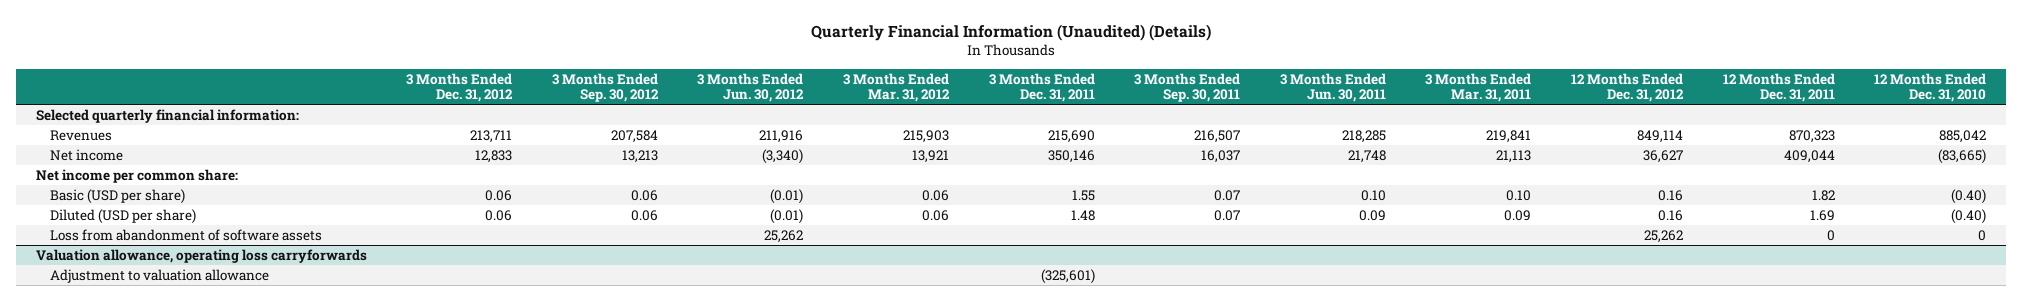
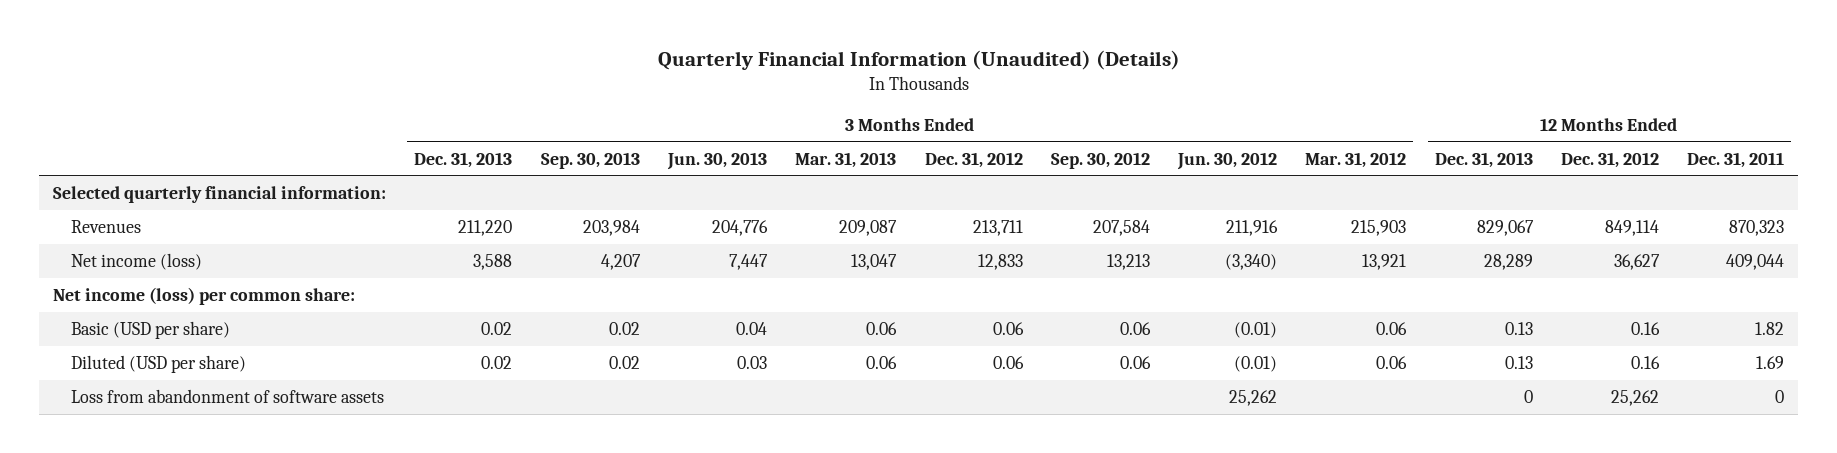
[988,72,1095,103] 3 Months Ended Dec. 31, 2011 -> none
[1134,72,1241,103] 3 Months Ended Sep. 30, 2011 -> none
[1279,72,1386,103] 3 Months Ended Jun. 30, 2011 -> none
[1425,72,1532,103] 3 Months Ended Mar. 31, 2011 -> none
[1874,72,1987,103] 12 Months Ended Dec. 31, 2010 -> none
none -> [414,151,513,168] Dec. 31, 2013
none -> [540,151,640,169] Sep. 30, 2013
none -> [666,151,767,170] Jun. 30, 2013
none -> [795,151,897,168] Mar. 31, 2013
none -> [1434,151,1533,168] Dec. 31, 2013
[50,148,124,161] Net income -> [71,252,203,270] Net income (loss)
[35,168,238,183] Net income per common share: -> [53,286,356,305] Net income (loss) per common share:
[35,248,367,263] Valuation allowance, operating loss carryforwards -> none
[50,268,270,283] Adjustment to valuation allowance -> none

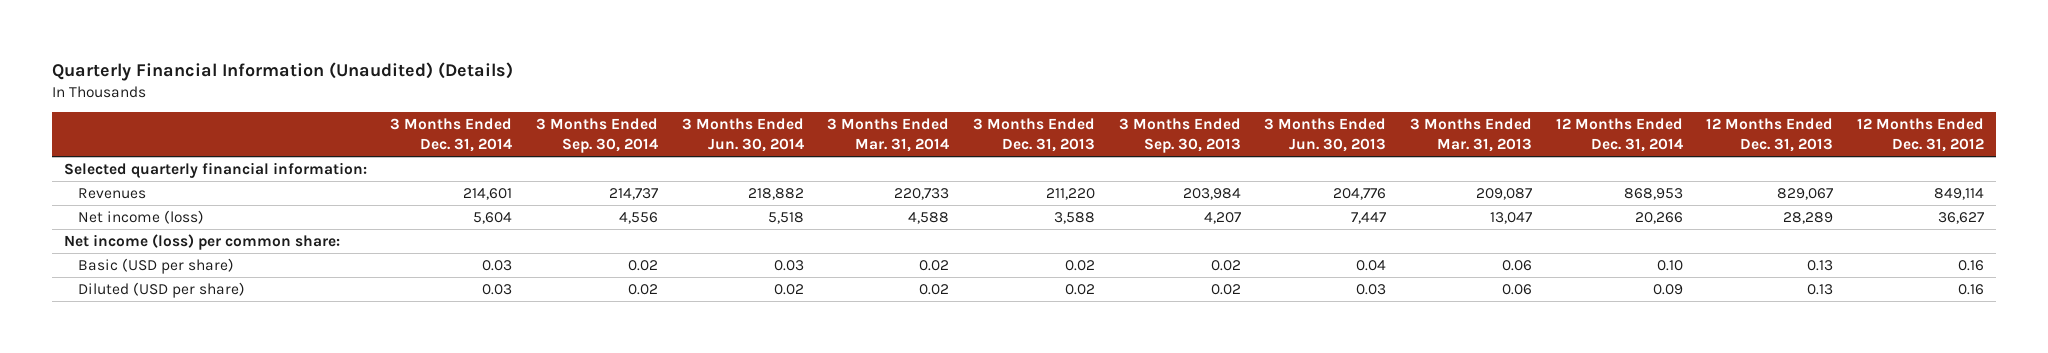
[924,151,1023,168] Dec. 31, 2012 -> none
[1050,151,1150,169] Sep. 30, 2012 -> none
[1177,151,1278,170] Jun. 30, 2012 -> none
[1305,151,1407,168] Mar. 31, 2012 -> none
[1687,151,1785,168] Dec. 31, 2011 -> none
none -> [390,118,513,152] 3 Months Ended Dec. 31, 2014
none -> [536,118,659,153] 3 Months Ended Sep. 30, 2014
none -> [681,118,804,152] 3 Months Ended Jun. 30, 2014
none -> [827,118,950,152] 3 Months Ended Mar. 31, 2014
none -> [1555,118,1683,152] 12 Months Ended Dec. 31, 2014
[71,388,385,403] Loss from abandonment of software assets -> none

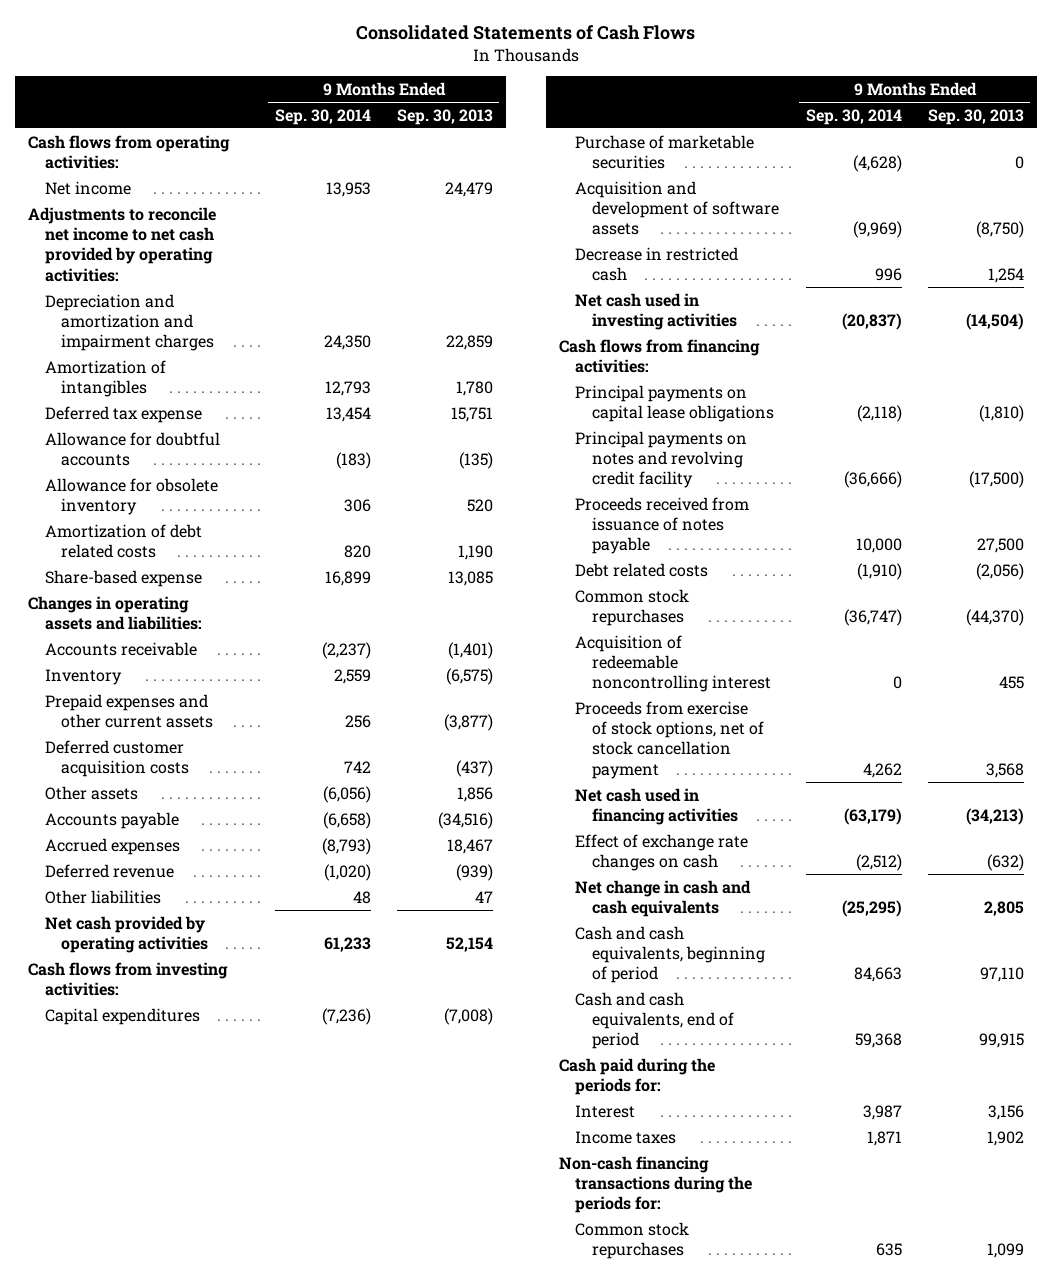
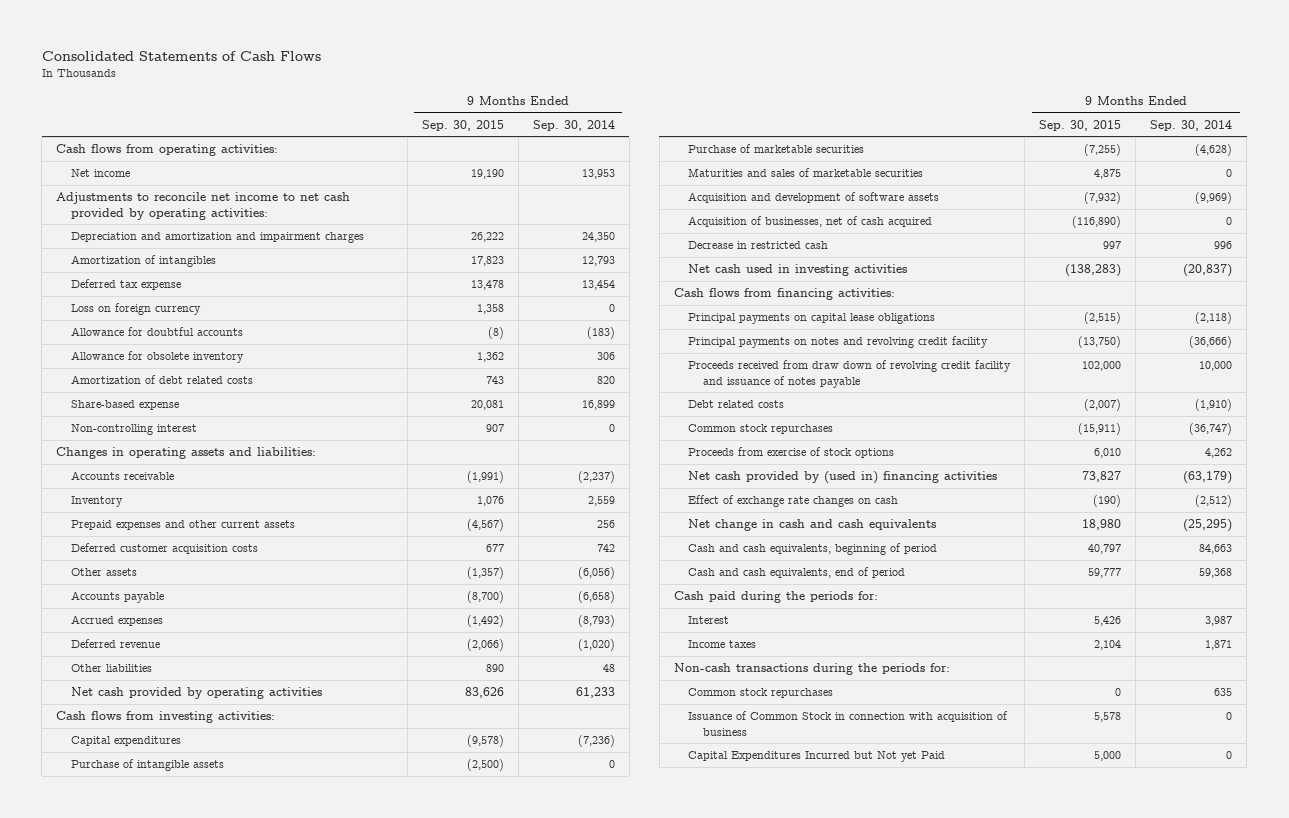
[396,108,493,125] Sep. 30, 2013 -> none
none -> [421,119,504,131] Sep. 30, 2015
none -> [70,302,201,315] Loss on foreign currency
none -> [70,423,197,435] Non-controlling interest
none -> [70,758,224,771] Purchase of intangible assets
none -> [688,167,924,177] Maturities and sales of marketable securities
none -> [688,215,933,227] Acquisition of businesses, net of cash acquired
[575,496,750,555] Proceeds received from issuance of notes payable -> [688,359,1012,388] Proceeds received from draw down of revolving credit facility and issuance of notes payable
[575,634,772,693] Acquisition of redeemable noncontrolling interest -> none
[575,700,765,779] Proceeds from exercise of stock options, net of stock cancellation payment -> [688,446,895,458] Proceeds from exercise of stock options
[575,787,739,825] Net cash used in financing activities -> [688,470,998,484] Net cash provided by (used in) financing activities
[558,1155,753,1214] Non-cash financing transactions during the periods for: -> [673,662,950,675] Non-cash transactions during the periods for:
none -> [688,710,1009,736] Issuance of Common Stock in connection with acquisition of business
none -> [688,750,946,762] Capital Expenditures Incurred but Not yet Paid

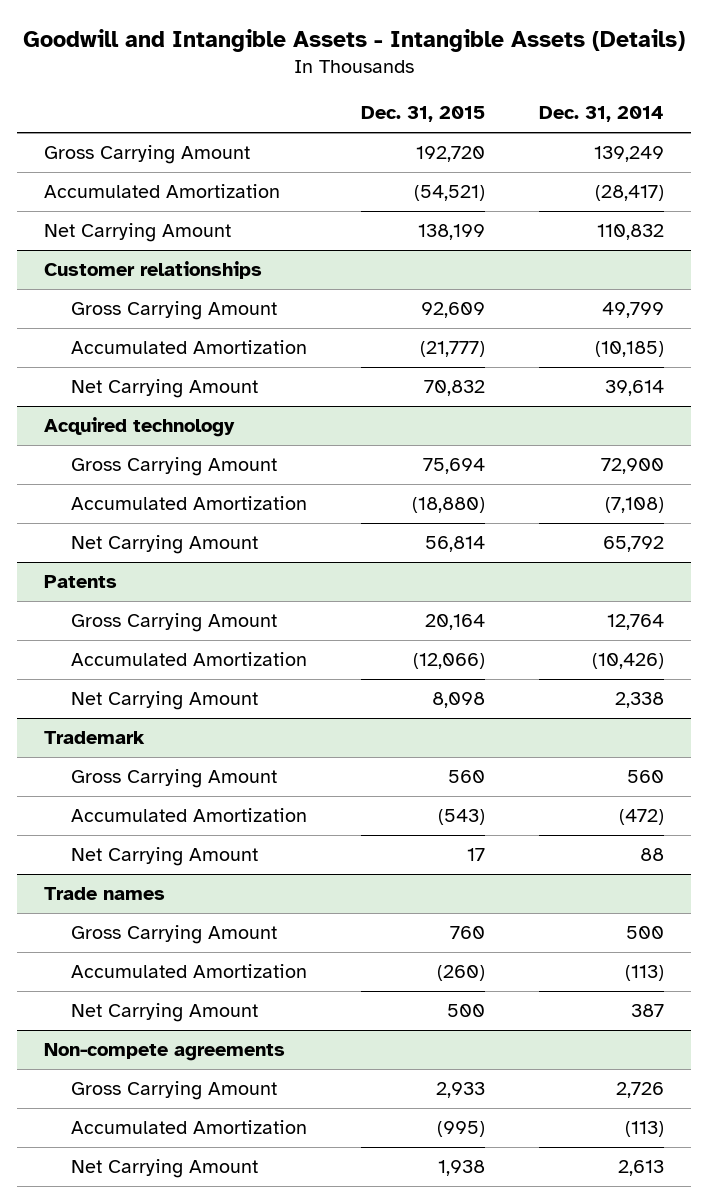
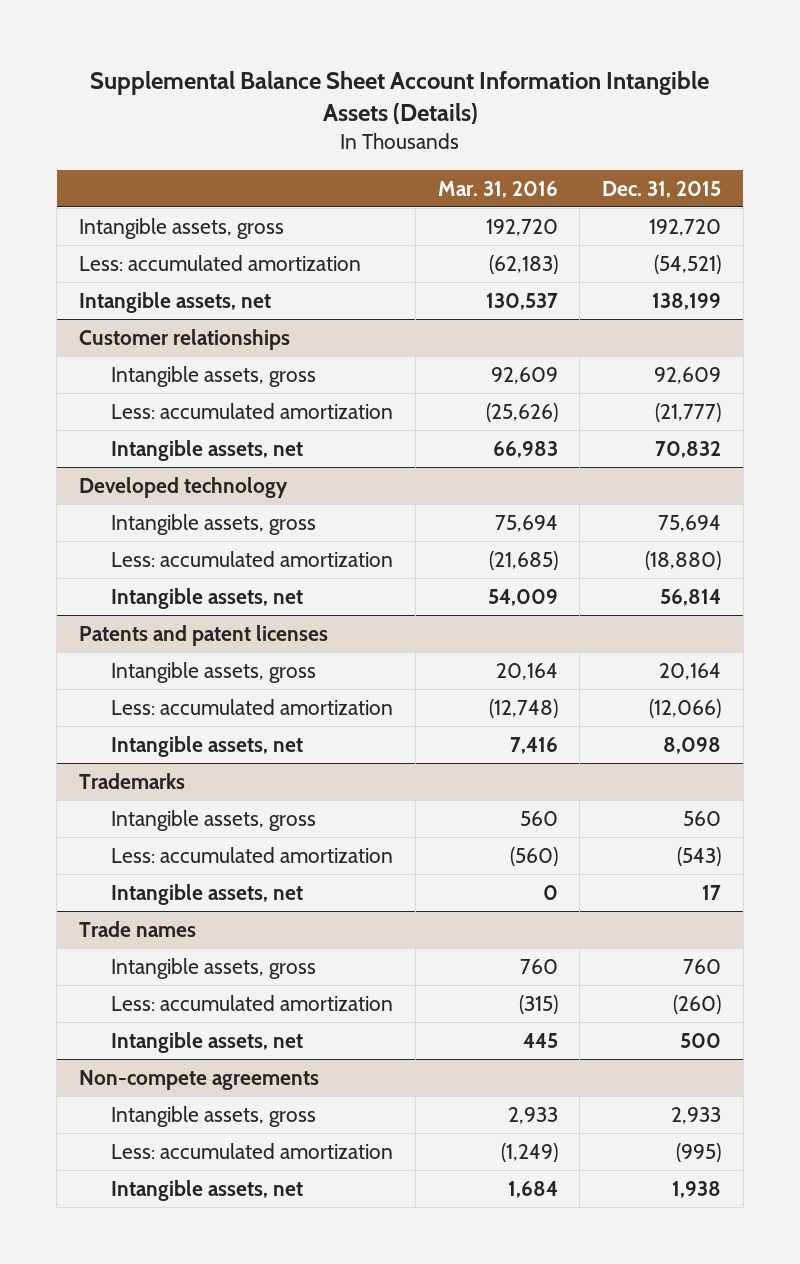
[22,29,685,53] Goodwill and Intangible Assets - Intangible Assets (Details) -> [90,70,710,125] Supplemental Balance Sheet Account Information Intangible Assets (Details)
[538,106,664,123] Dec. 31, 2014 -> none
none -> [437,180,558,198] Mar. 31, 2016
[43,145,250,165] Gross Carrying Amount -> [78,217,284,239] Intangible assets, gross
[43,184,280,199] Accumulated Amortization -> [78,254,361,271] Less: accumulated amortization
[43,223,231,243] Net Carrying Amount -> [78,291,271,313] Intangible assets, net
[70,301,277,321] Gross Carrying Amount -> [110,365,316,387] Intangible assets, gross
[70,340,307,355] Accumulated Amortization -> [110,402,393,419] Less: accumulated amortization
[70,379,258,399] Net Carrying Amount -> [110,439,303,461] Intangible assets, net
[43,417,235,438] Acquired technology -> [78,476,288,498] Developed technology
[70,457,277,477] Gross Carrying Amount -> [110,513,316,535] Intangible assets, gross
[70,496,307,511] Accumulated Amortization -> [110,550,393,567] Less: accumulated amortization
[70,535,258,555] Net Carrying Amount -> [110,587,303,609] Intangible assets, net
[43,575,117,589] Patents -> [78,624,328,646] Patents and patent licenses
[70,613,277,633] Gross Carrying Amount -> [110,661,316,683] Intangible assets, gross
[70,652,307,667] Accumulated Amortization -> [110,698,393,715] Less: accumulated amortization
[70,691,258,711] Net Carrying Amount -> [110,735,303,757] Intangible assets, net
[43,731,145,745] Trademark -> [78,772,185,789] Trademarks
[70,769,277,789] Gross Carrying Amount -> [110,809,316,831] Intangible assets, gross
[70,808,307,823] Accumulated Amortization -> [110,846,393,863] Less: accumulated amortization
[70,847,258,867] Net Carrying Amount -> [110,883,303,905] Intangible assets, net
[70,925,277,945] Gross Carrying Amount -> [110,957,316,979] Intangible assets, gross
[70,964,307,979] Accumulated Amortization -> [110,994,393,1011] Less: accumulated amortization
[70,1003,258,1023] Net Carrying Amount -> [110,1031,303,1053] Intangible assets, net
[70,1081,277,1101] Gross Carrying Amount -> [110,1105,316,1127] Intangible assets, gross
[70,1120,307,1135] Accumulated Amortization -> [110,1142,393,1159] Less: accumulated amortization
[70,1159,258,1179] Net Carrying Amount -> [110,1179,303,1201] Intangible assets, net

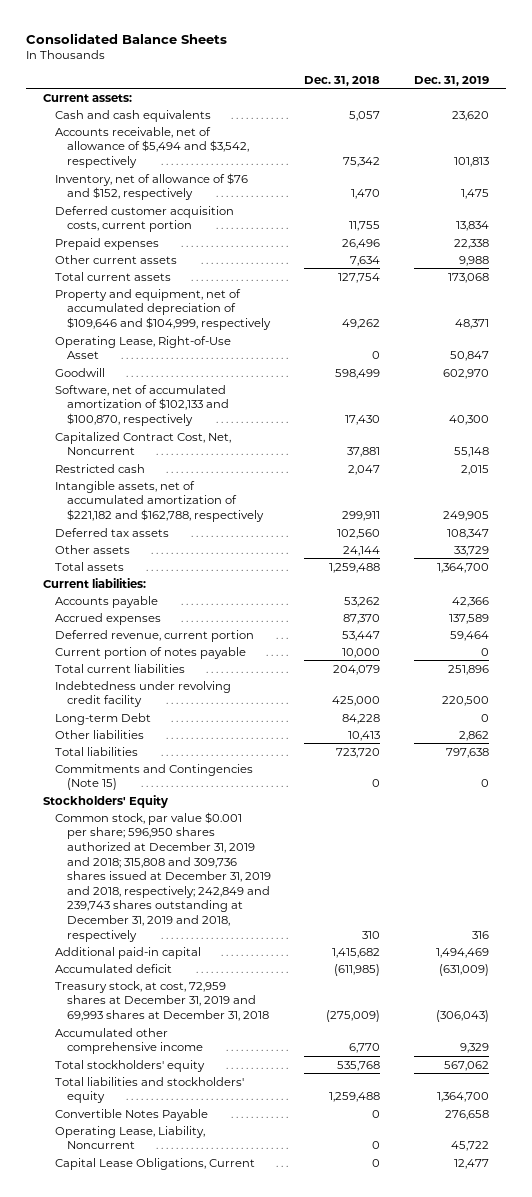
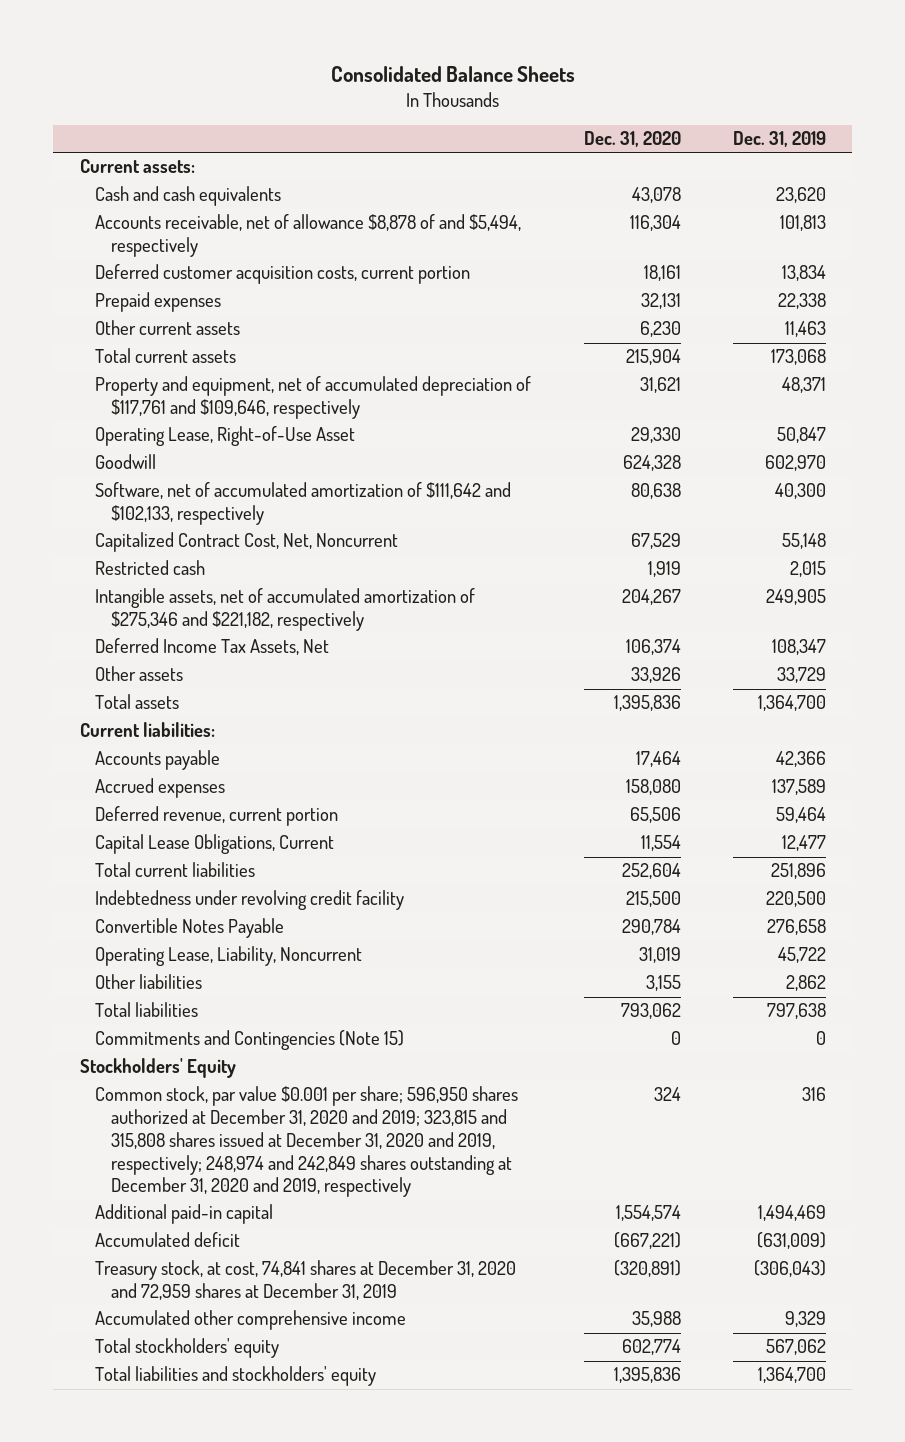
[304,75,381,86] Dec. 31, 2018 -> none
none -> [583,131,681,148] Dec. 31, 2020
[54,172,248,201] Inventory, net of allowance of $76 and $152, respectively -> none
[54,126,249,168] Accounts receivable, net of allowance of $5,494 and $3,542, respectively -> [95,214,522,258] Accounts receivable, net of allowance $8,878 of and $5,494, respectively
[458,255,489,266] 9,988 -> [784,321,826,338] 11,463
[54,288,271,330] Property and equipment, net of accumulated depreciation of $109,646 and $104,999, respectively -> [95,376,532,420] Property and equipment, net of accumulated depreciation of $117,761 and $109,646, respectively
[54,384,229,426] Software, net of accumulated amortization of $102,133 and $100,870, respectively -> [95,482,512,526] Software, net of accumulated amortization of $111,642 and $102,133, respectively
[54,480,264,522] Intangible assets, net of accumulated amortization of $221,182 and $162,788, respectively -> [95,588,476,632] Intangible assets, net of accumulated amortization of $275,346 and $221,182, respectively
[54,527,169,537] Deferred tax assets -> [95,638,330,656] Deferred Income Tax Assets, Net
[54,646,246,659] Current portion of notes payable -> none
[54,1157,255,1170] Capital Lease Obligations, Current -> [95,834,335,855] Capital Lease Obligations, Current
[54,712,151,725] Long-term Debt -> none
[54,1108,208,1121] Convertible Notes Payable -> [95,918,285,939] Convertible Notes Payable
[54,1125,205,1150] Operating Lease, Liability, Noncurrent -> [95,946,363,967] Operating Lease, Liability, Noncurrent
[54,811,271,942] Common stock, par value $0.001 per share; 596,950 shares authorized at December 31, 2019 and 2018; 315,808 and 309,736 shares issued at December 31, 2019 and 2018, respectively; 242,849 and 239,743 shares outstanding at December 31, 2019 and 2018, respectively -> [95,1086,519,1198] Common stock, par value $0.001 per share; 596,950 shares authorized at December 31, 2020 and 2019; 323,815 and 315,808 shares issued at December 31, 2020 and 2019, respectively; 248,974 and 242,849 shares outstanding at December 31, 2020 and 2019, respectively
[54,980,269,1021] Treasury stock, at cost, 72,959 shares at December 31, 2019 and 69,993 shares at December 31, 2018 -> [95,1260,517,1301] Treasury stock, at cost, 74,841 shares at December 31, 2020 and 72,959 shares at December 31, 2019

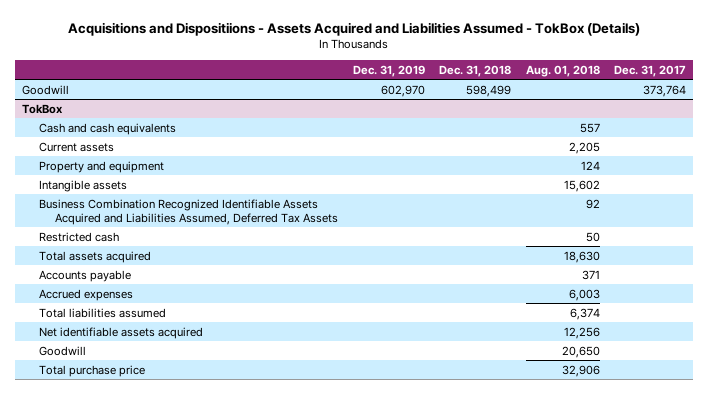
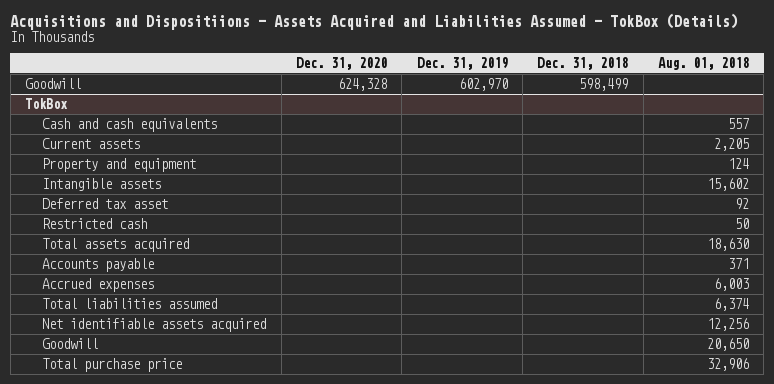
[614,64,687,77] Dec. 31, 2017 -> none
none -> [296,56,388,70] Dec. 31, 2020
[38,198,339,225] Business Combination Recognized Identifiable Assets Acquired and Liabilities Assumed, Deferred Tax Assets -> [42,197,169,209] Deferred tax asset

